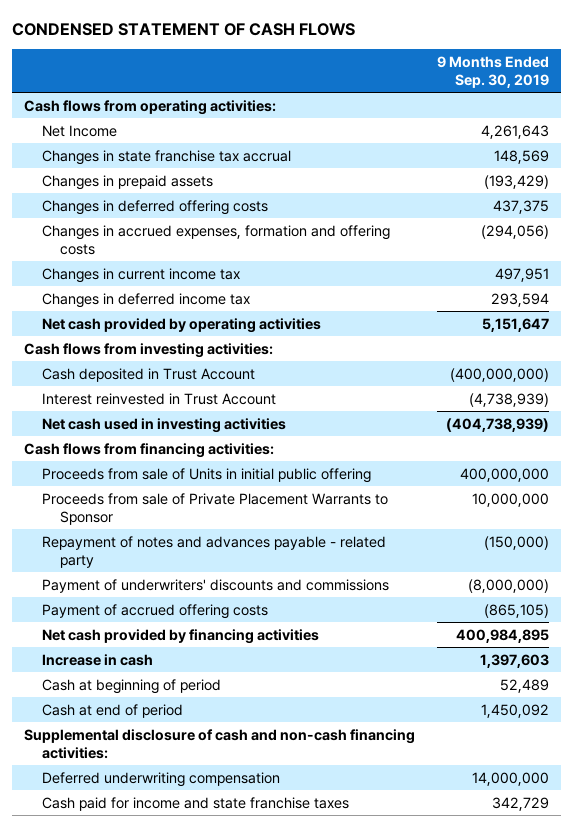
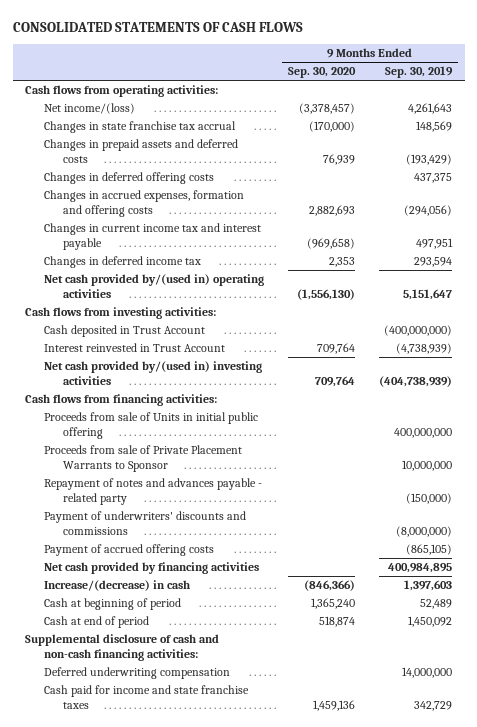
[12,22,356,36] CONDENSED STATEMENT OF CASH FLOWS -> [12,21,303,32] CONSOLIDATED STATEMENTS OF CASH FLOWS
none -> [288,67,357,79] Sep. 30, 2020
[41,124,117,137] Net Income -> [43,103,135,115] Net income/(loss)
[41,174,213,190] Changes in prepaid assets -> [43,139,238,163] Changes in prepaid assets and deferred costs
[41,267,240,283] Changes in current income tax -> [43,223,261,250] Changes in current income tax and interest payable
[41,317,321,333] Net cash provided by operating activities -> [43,274,264,298] Net cash provided by/(used in) operating activities
[41,417,286,433] Net cash used in investing activities -> [43,361,262,385] Net cash provided by/(used in) investing activities
[41,653,153,666] Increase in cash -> [43,580,190,592] Increase/(decrease) in cash

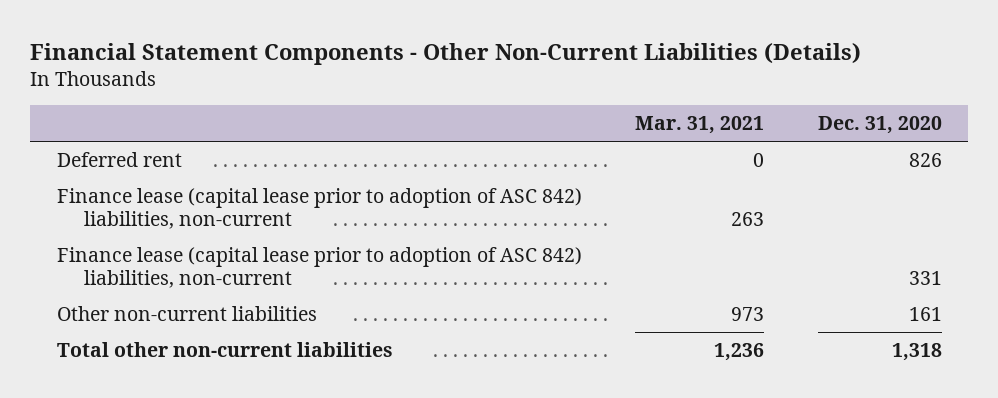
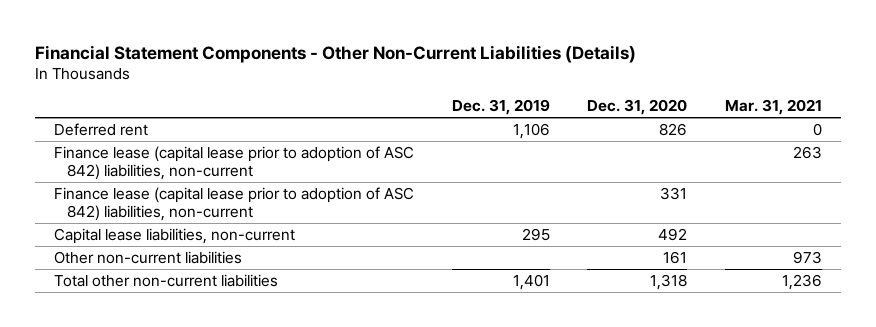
none -> [451,99,550,116] Dec. 31, 2019
none -> [53,227,295,244] Capital lease liabilities, non-current

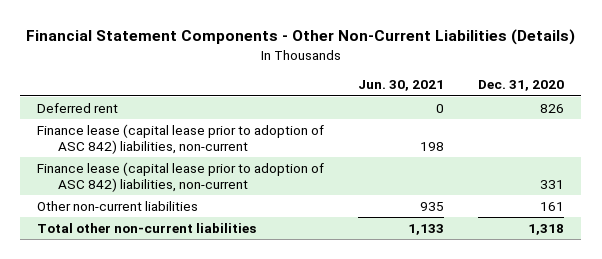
[451,99,550,116] Dec. 31, 2019 -> none
[725,99,823,116] Mar. 31, 2021 -> none
none -> [358,80,445,92] Jun. 30, 2021
[53,227,295,244] Capital lease liabilities, non-current -> none

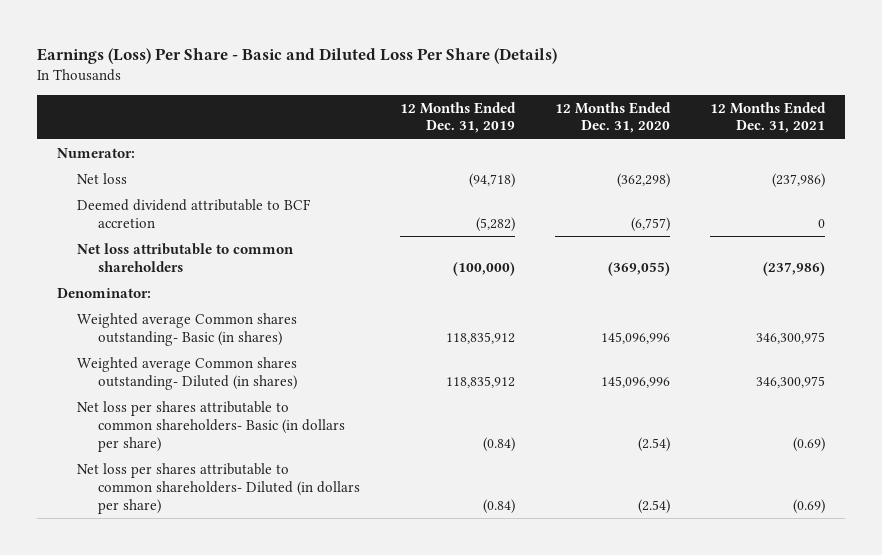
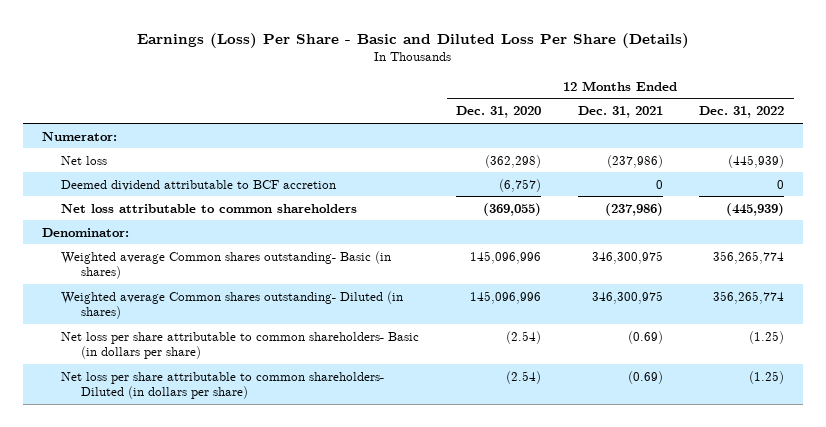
[399,101,516,134] 12 Months Ended Dec. 31, 2019 -> none
none -> [699,106,785,119] Dec. 31, 2022
[77,400,345,452] Net loss per shares attributable to common shareholders- Basic (in dollars per share) -> [61,331,420,359] Net loss per share attributable to common shareholders- Basic (in dollars per share)
[77,462,360,514] Net loss per shares attributable to common shareholders- Diluted (in dollars per share) -> [61,371,385,399] Net loss per share attributable to common shareholders- Diluted (in dollars per share)

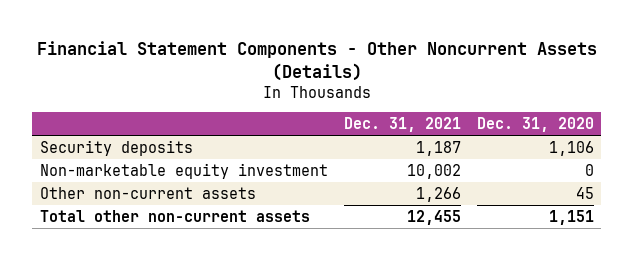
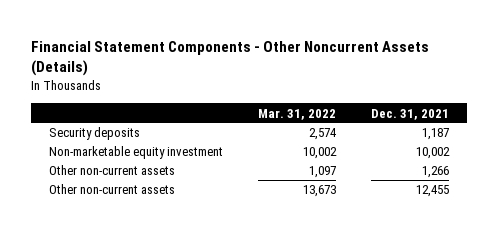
[476,117,594,133] Dec. 31, 2020 -> none
none -> [258,108,337,120] Mar. 31, 2022
[40,209,311,222] Total other non-current assets -> [48,184,175,195] Other non-current assets

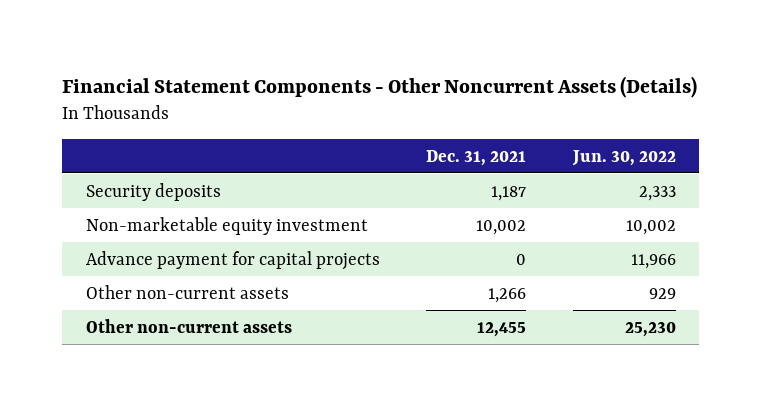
[258,108,337,120] Mar. 31, 2022 -> none
none -> [571,149,676,166] Jun. 30, 2022
none -> [85,250,380,270] Advance payment for capital projects

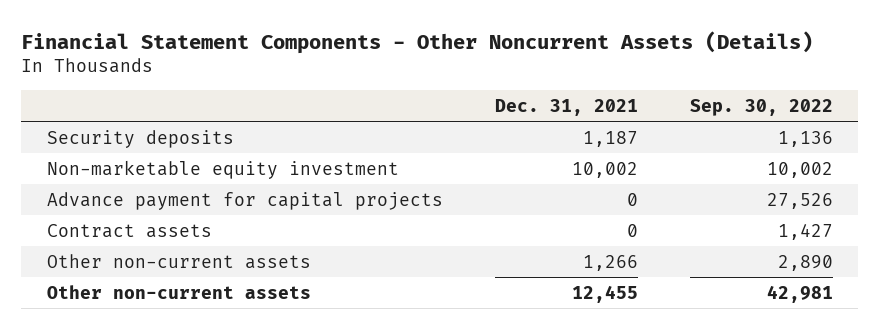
[571,149,676,166] Jun. 30, 2022 -> none
none -> [689,98,833,116] Sep. 30, 2022
none -> [47,223,213,238] Contract assets

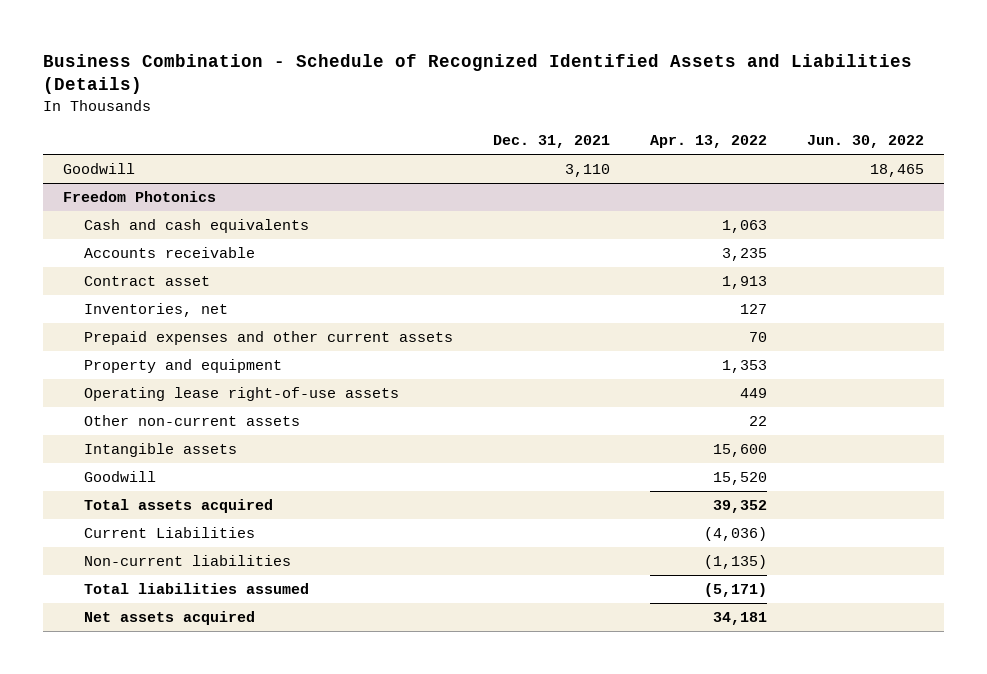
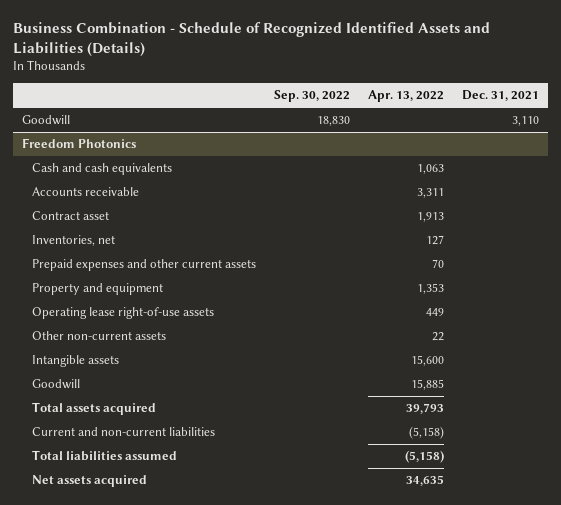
[807,135,925,149] Jun. 30, 2022 -> none
none -> [274,90,351,103] Sep. 30, 2022
[722,248,768,262] 3,235 -> [417,188,445,199] 3,311
[84,527,256,539] Current Liabilities -> none
[713,472,768,486] 15,520 -> [411,379,445,391] 15,885
[713,500,768,514] 39,352 -> [406,403,445,415] 39,793
[84,555,292,567] Non-current liabilities -> [32,427,216,437] Current and non-current liabilities
[704,555,768,570] (1,135) -> [409,426,445,440] (5,158)
[704,583,768,598] (5,171) -> [405,450,445,464] (5,158)
[713,612,768,626] 34,181 -> [406,475,445,487] 34,635

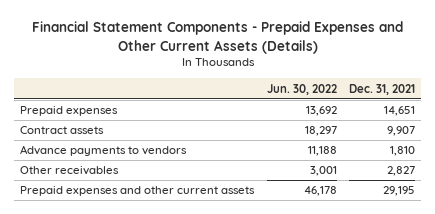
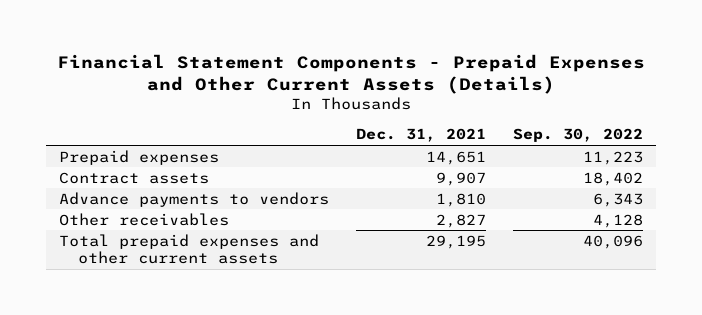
[266,83,337,95] Jun. 30, 2022 -> none
none -> [512,128,643,143] Sep. 30, 2022
[20,186,256,197] Prepaid expenses and other current assets -> [59,233,320,265] Total prepaid expenses and other current assets

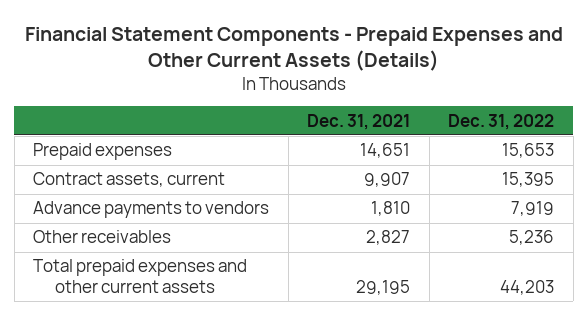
[512,128,643,143] Sep. 30, 2022 -> none
none -> [448,113,555,130] Dec. 31, 2022
[59,171,210,184] Contract assets -> [33,172,226,188] Contract assets, current

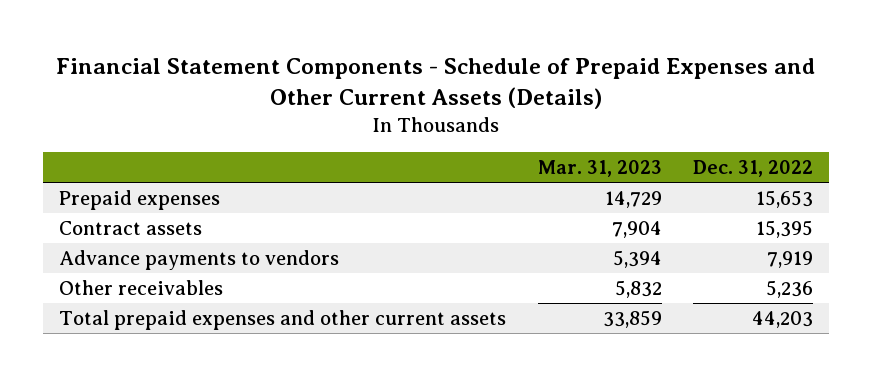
[24,26,563,71] Financial Statement Components - Prepaid Expenses and Other Current Assets (Details) -> [56,58,816,110] Financial Statement Components - Schedule of Prepaid Expenses and Other Current Assets (Details)
[307,113,411,130] Dec. 31, 2021 -> none
none -> [537,159,662,177] Mar. 31, 2023
[33,172,226,188] Contract assets, current -> [59,220,203,235] Contract assets

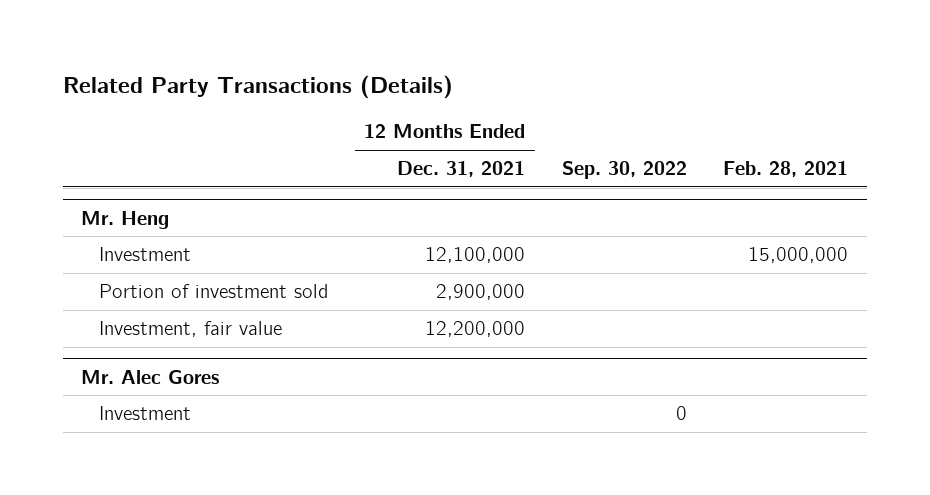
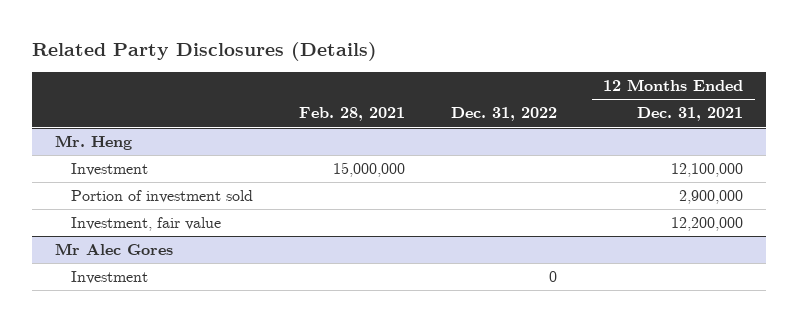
[62,75,453,100] Related Party Transactions (Details) -> [31,42,377,62] Related Party Disclosures (Details)
[561,161,687,180] Sep. 30, 2022 -> none
none -> [451,107,558,122] Dec. 31, 2022
[81,369,220,384] Mr. Alec Gores -> [54,243,173,256] Mr Alec Gores

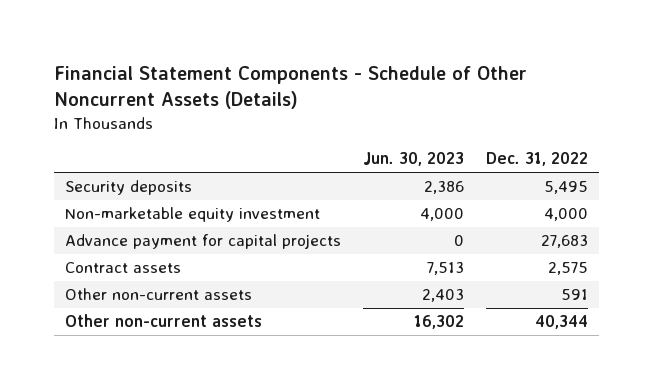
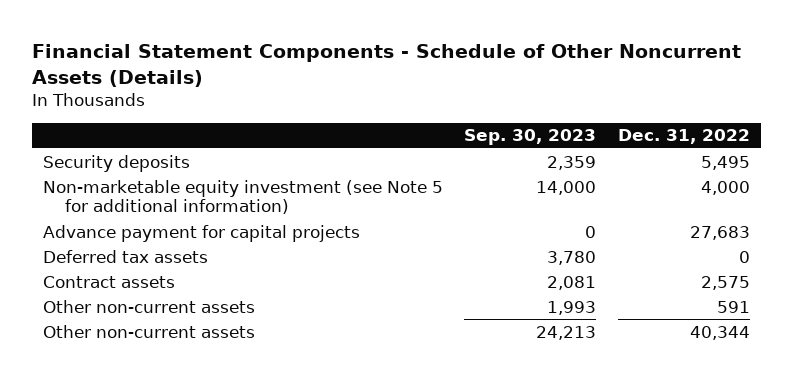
[362,152,464,167] Jun. 30, 2023 -> none
none -> [464,129,597,146] Sep. 30, 2023
[64,207,320,223] Non-marketable equity investment -> [42,179,443,215] Non-marketable equity investment (see Note 5 for additional information)
none -> [42,249,208,263] Deferred tax assets

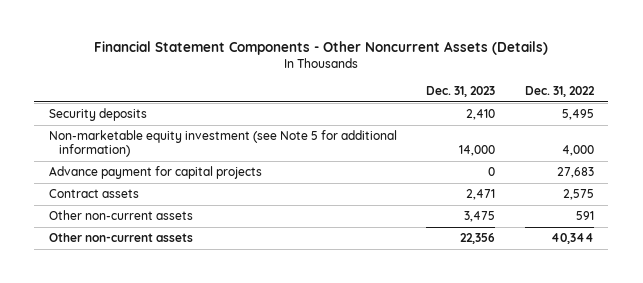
[32,43,742,87] Financial Statement Components - Schedule of Other Noncurrent Assets (Details) -> [94,41,549,56] Financial Statement Components - Other Noncurrent Assets (Details)
[464,129,597,146] Sep. 30, 2023 -> none
none -> [426,86,496,98] Dec. 31, 2023
[42,249,208,263] Deferred tax assets -> none

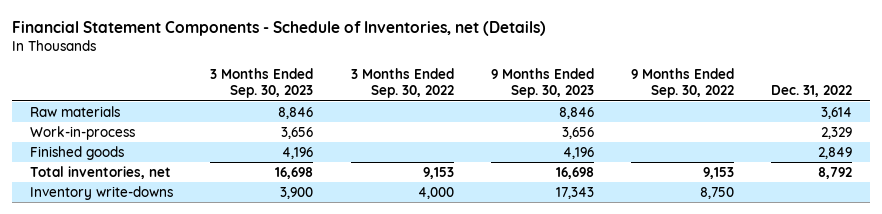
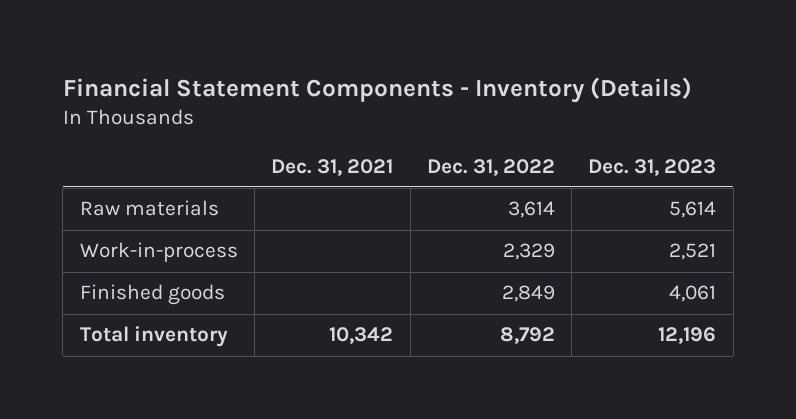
[11,20,546,36] Financial Statement Components - Schedule of Inventories, net (Details) -> [62,76,692,103] Financial Statement Components - Inventory (Details)
[210,68,314,99] 3 Months Ended Sep. 30, 2023 -> none
[350,68,454,99] 3 Months Ended Sep. 30, 2022 -> none
[490,68,594,99] 9 Months Ended Sep. 30, 2023 -> none
[630,68,734,99] 9 Months Ended Sep. 30, 2022 -> none
none -> [271,158,394,176] Dec. 31, 2021
none -> [588,158,717,176] Dec. 31, 2023
[30,185,174,200] Inventory write-downs -> none
[30,165,172,179] Total inventories, net -> [79,326,228,348] Total inventory

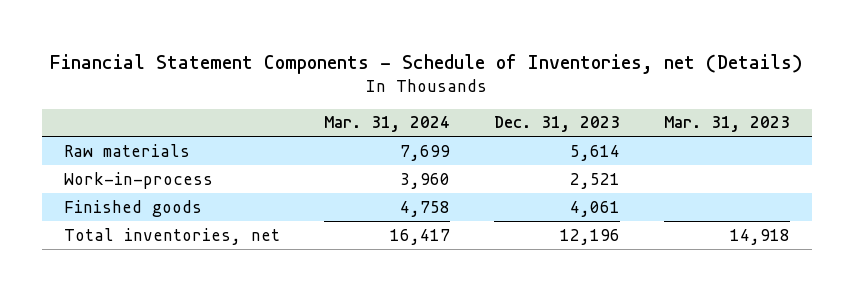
[62,76,692,103] Financial Statement Components - Inventory (Details) -> [50,53,804,74] Financial Statement Components - Schedule of Inventories, net (Details)
[271,158,394,176] Dec. 31, 2021 -> none
[426,158,555,176] Dec. 31, 2022 -> none
none -> [324,116,451,133] Mar. 31, 2024
none -> [663,116,790,133] Mar. 31, 2023
[79,326,228,348] Total inventory -> [64,227,281,245] Total inventories, net

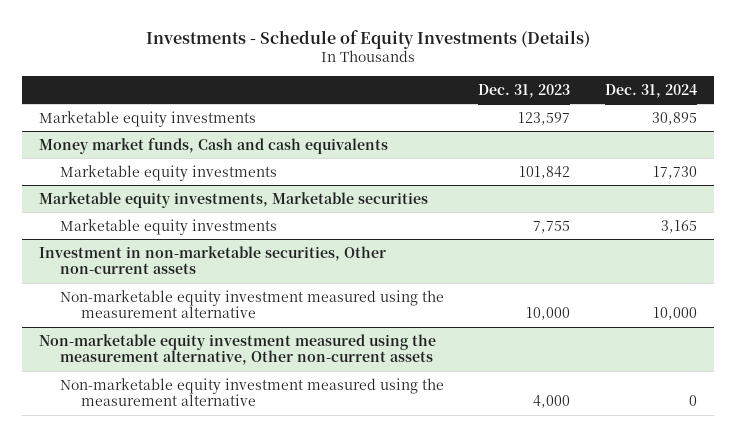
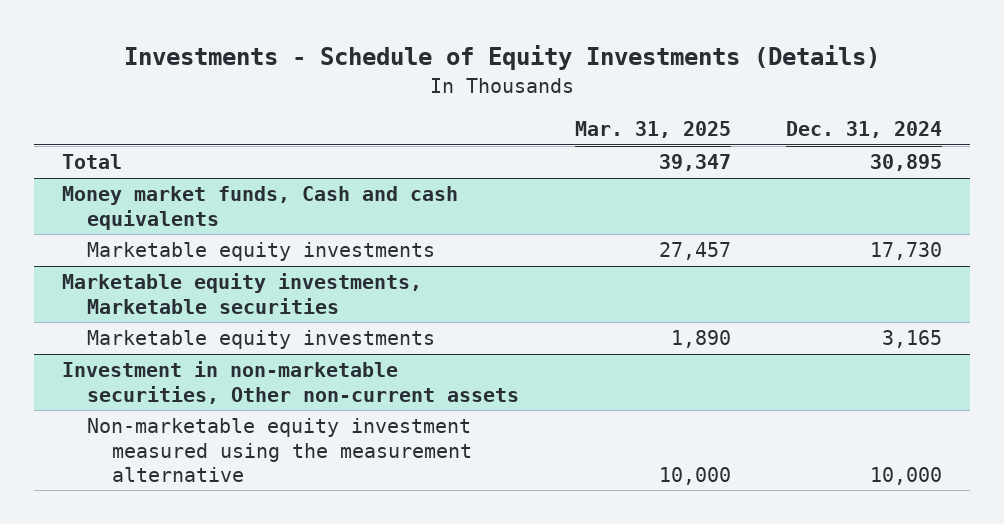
[478,83,571,98] Dec. 31, 2023 -> none
none -> [574,121,731,139] Mar. 31, 2025
[39,110,257,127] Marketable equity investments -> [61,154,122,170] Total
[39,333,437,366] Non-marketable equity investment measured using the measurement alternative, Other non-current assets -> none
[60,377,445,407] Non-marketable equity investment measured using the measurement alternative -> none

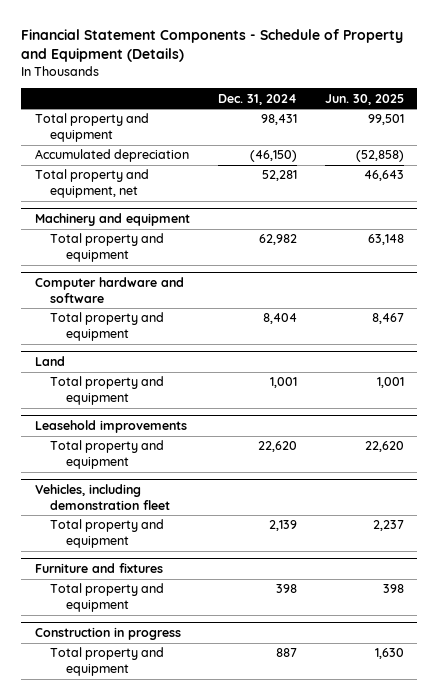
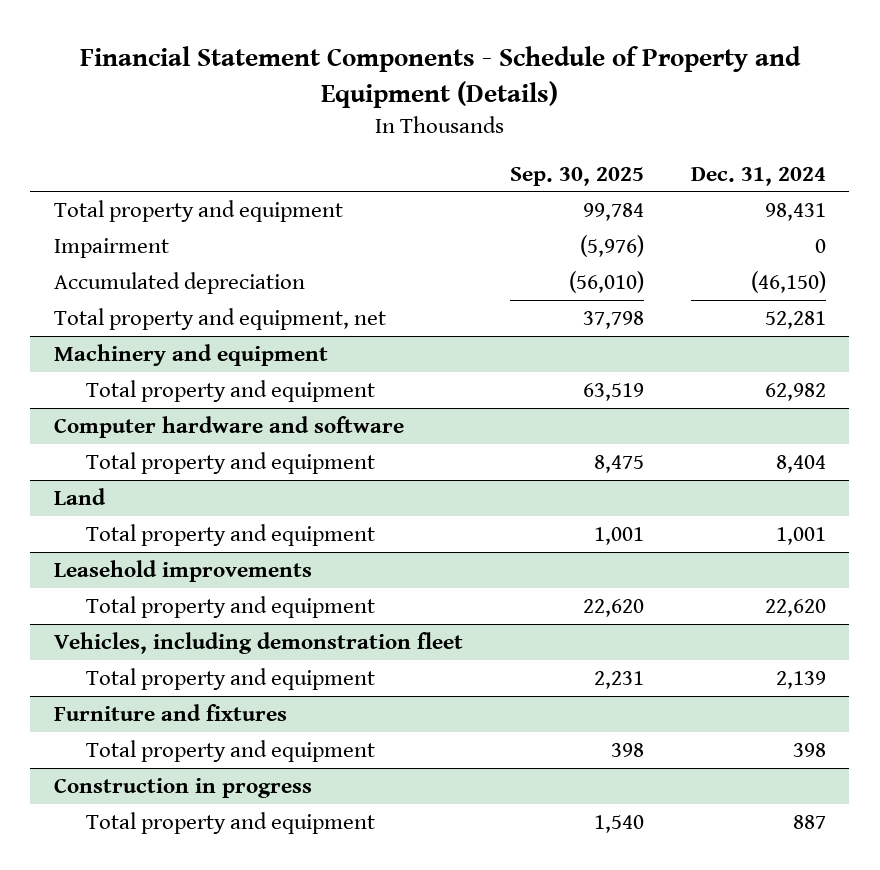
[324,93,404,105] Jun. 30, 2025 -> none
none -> [509,166,644,186] Sep. 30, 2025
none -> [53,237,169,258] Impairment

